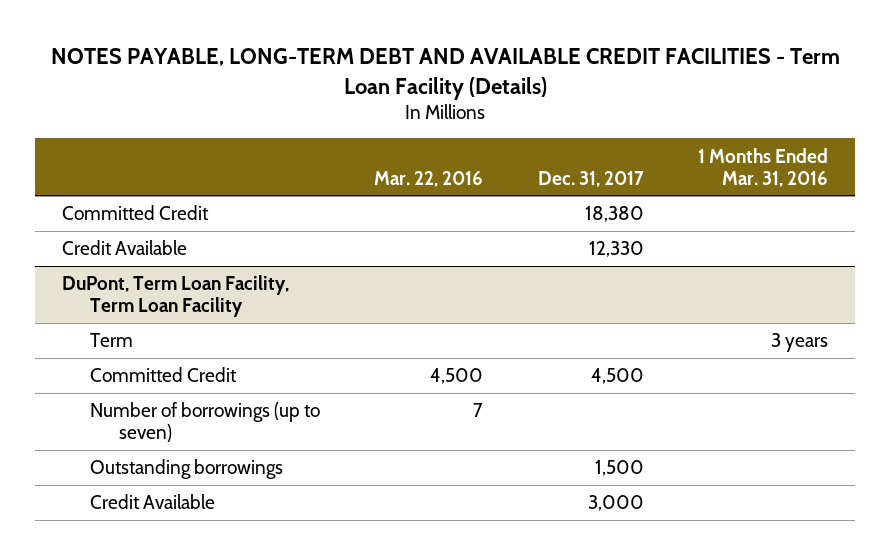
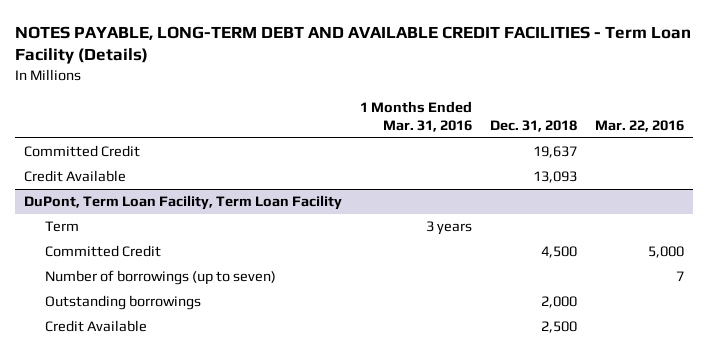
[537,170,644,187] Dec. 31, 2017 -> none
none -> [489,120,577,133] Dec. 31, 2018
[430,368,484,385] 4,500 -> [647,246,684,259] 5,000

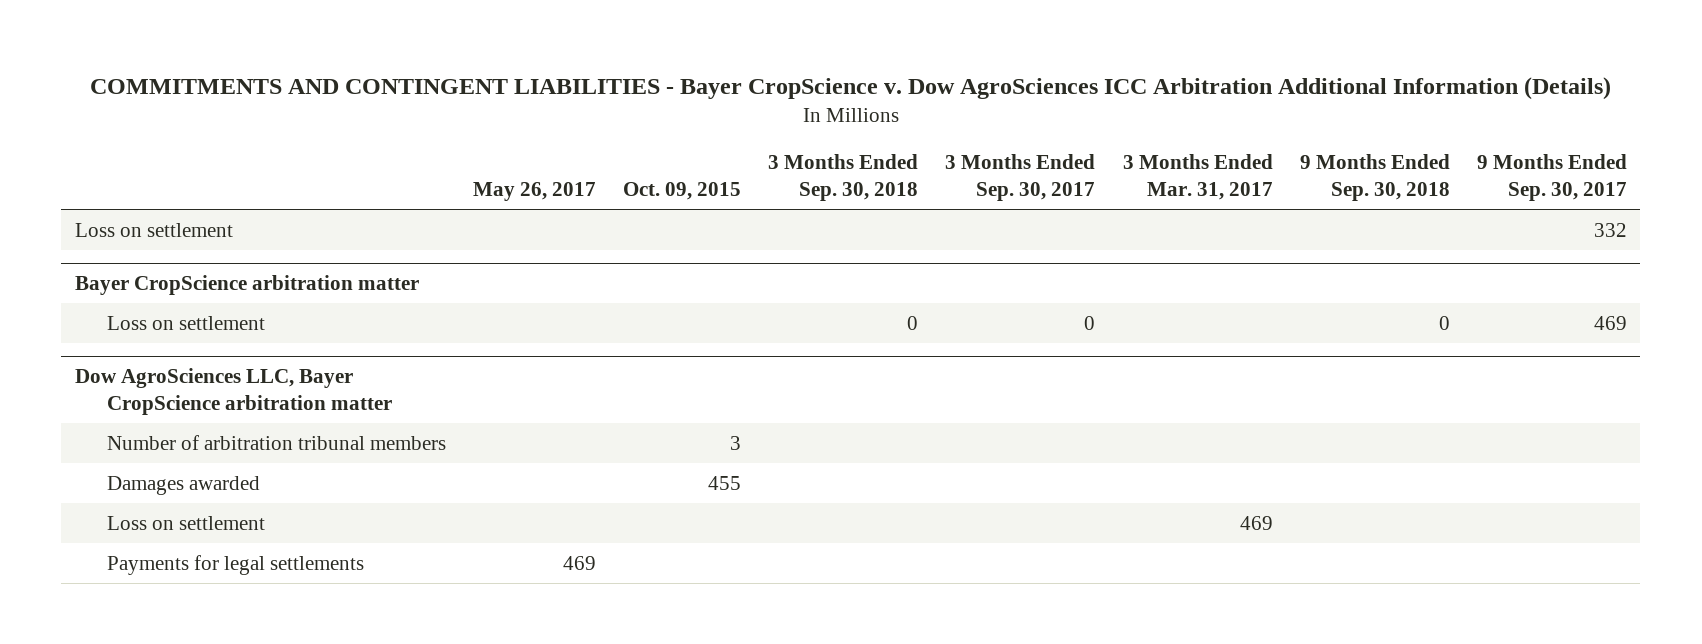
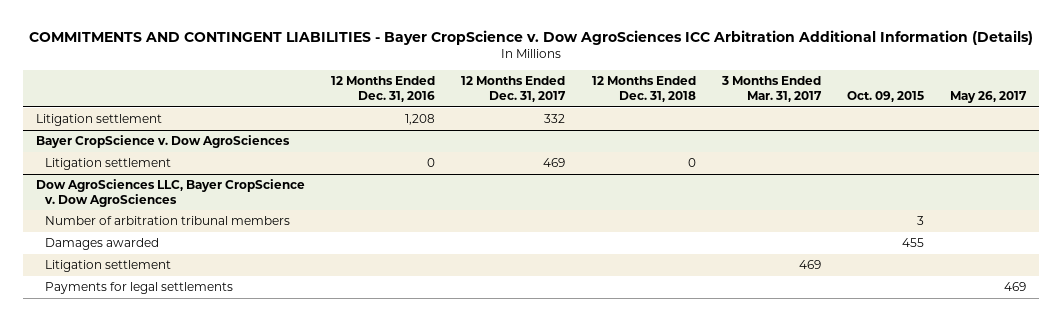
[768,154,919,201] 3 Months Ended Sep. 30, 2018 -> none
[945,154,1096,201] 3 Months Ended Sep. 30, 2017 -> none
[1299,154,1450,201] 9 Months Ended Sep. 30, 2018 -> none
[1476,154,1627,201] 9 Months Ended Sep. 30, 2017 -> none
none -> [331,76,436,102] 12 Months Ended Dec. 31, 2016
none -> [461,76,567,102] 12 Months Ended Dec. 31, 2017
none -> [591,76,696,102] 12 Months Ended Dec. 31, 2018
[74,222,233,237] Loss on settlement -> [36,114,163,127] Litigation settlement
[74,275,419,296] Bayer CropScience arbitration matter -> [36,135,291,149] Bayer CropScience v. Dow AgroSciences
[107,315,266,330] Loss on settlement -> [45,158,172,171] Litigation settlement
[74,368,393,415] Dow AgroSciences LLC, Bayer CropScience arbitration matter -> [36,179,306,207] Dow AgroSciences LLC, Bayer CropScience v. Dow AgroSciences
[107,515,266,530] Loss on settlement -> [45,260,172,273] Litigation settlement

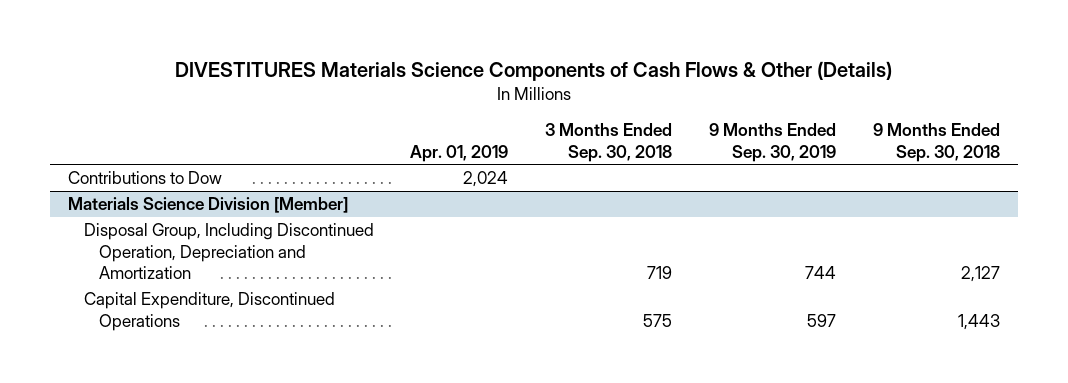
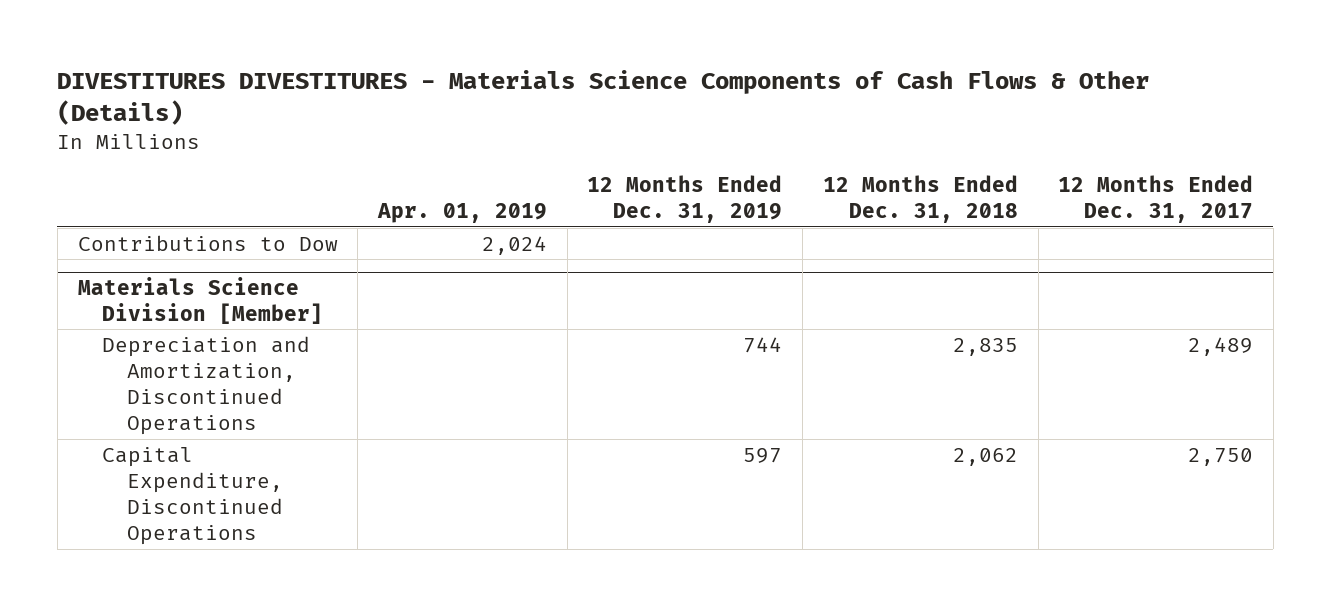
[175,60,893,81] DIVESTITURES Materials Science Components of Cash Flows & Other (Details) -> [57,70,1150,126] DIVESTITURES DIVESTITURES - Materials Science Components of Cash Flows & Other (Details)
[545,123,673,162] 3 Months Ended Sep. 30, 2018 -> none
[709,123,837,162] 9 Months Ended Sep. 30, 2019 -> none
[872,123,1000,162] 9 Months Ended Sep. 30, 2018 -> none
none -> [587,175,783,224] 12 Months Ended Dec. 31, 2019
none -> [822,175,1018,224] 12 Months Ended Dec. 31, 2018
none -> [1058,175,1254,224] 12 Months Ended Dec. 31, 2017
[83,223,374,280] Disposal Group, Including Discontinued Operation, Depreciation and Amortization -> [102,335,311,436] Depreciation and Amortization, Discontinued Operations

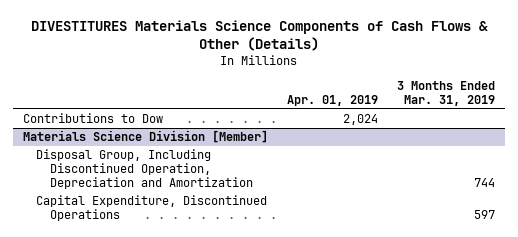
[57,70,1150,126] DIVESTITURES DIVESTITURES - Materials Science Components of Cash Flows & Other (Details) -> [30,20,488,52] DIVESTITURES Materials Science Components of Cash Flows & Other (Details)
[587,175,783,224] 12 Months Ended Dec. 31, 2019 -> none
[822,175,1018,224] 12 Months Ended Dec. 31, 2018 -> none
[1058,175,1254,224] 12 Months Ended Dec. 31, 2017 -> none
none -> [397,80,496,106] 3 Months Ended Mar. 31, 2019
[102,335,311,436] Depreciation and Amortization, Discontinued Operations -> [36,149,253,190] Disposal Group, Including Discontinued Operation, Depreciation and Amortization

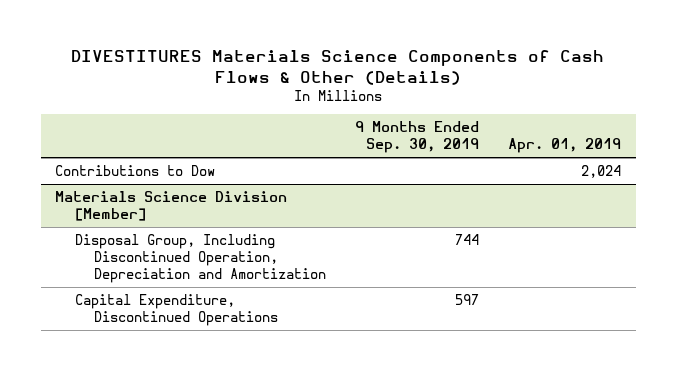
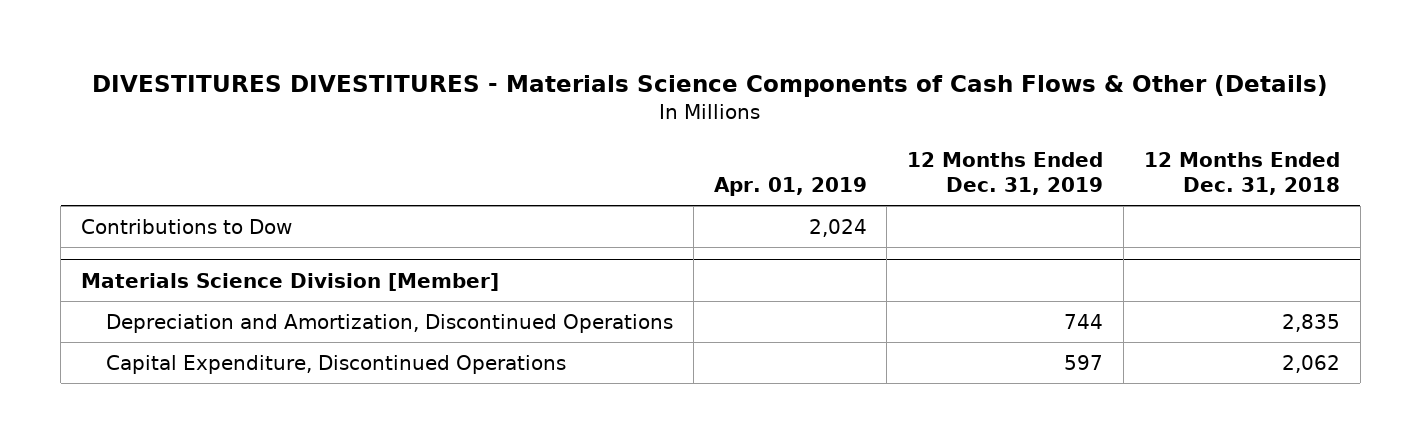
[71,49,605,85] DIVESTITURES Materials Science Components of Cash Flows & Other (Details) -> [92,74,1329,97] DIVESTITURES DIVESTITURES - Materials Science Components of Cash Flows & Other (Details)
[355,121,480,154] 9 Months Ended Sep. 30, 2019 -> none
none -> [907,151,1104,196] 12 Months Ended Dec. 31, 2019
none -> [1143,151,1340,196] 12 Months Ended Dec. 31, 2018
[74,234,326,284] Disposal Group, Including Discontinued Operation, Depreciation and Amortization -> [106,313,674,333] Depreciation and Amortization, Discontinued Operations

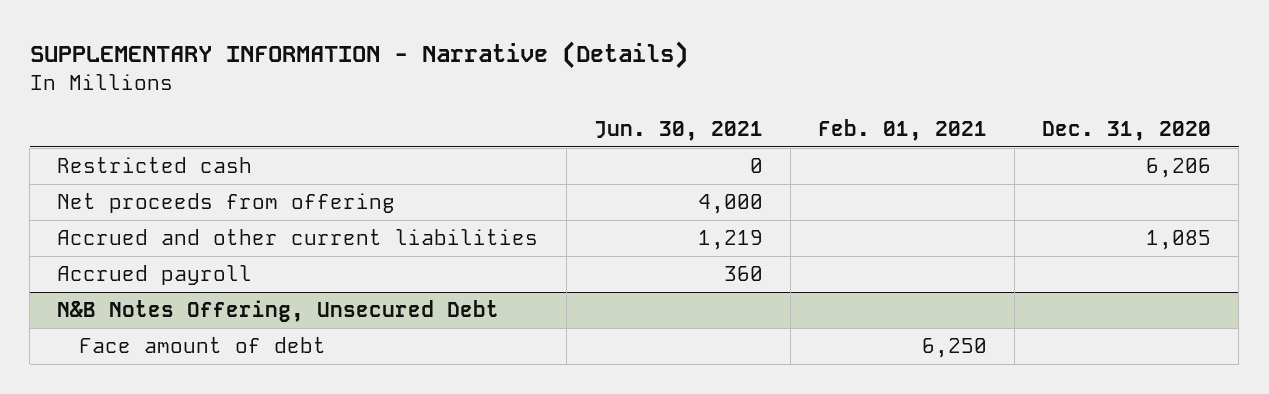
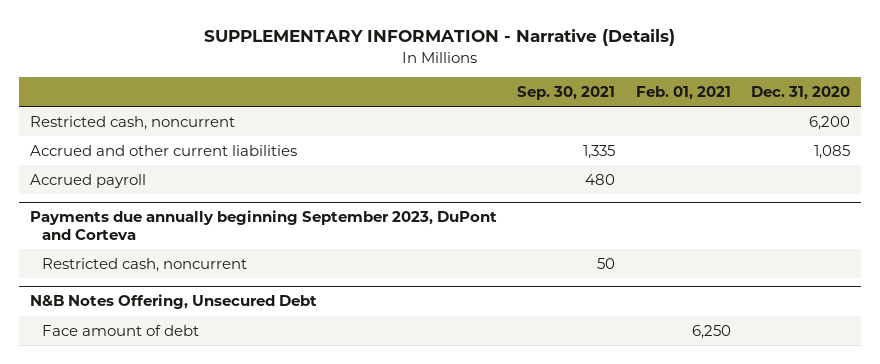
[593,120,763,141] Jun. 30, 2021 -> none
none -> [517,86,616,101] Sep. 30, 2021
[57,193,396,214] Net proceeds from offering -> none
[57,157,253,174] Restricted cash -> [29,115,235,130] Restricted cash, noncurrent
[1146,158,1212,179] 6,206 -> [809,115,851,130] 6,200
none -> [29,210,497,240] Payments due annually beginning September 2023, DuPont and Corteva
none -> [42,257,248,272] Restricted cash, noncurrent

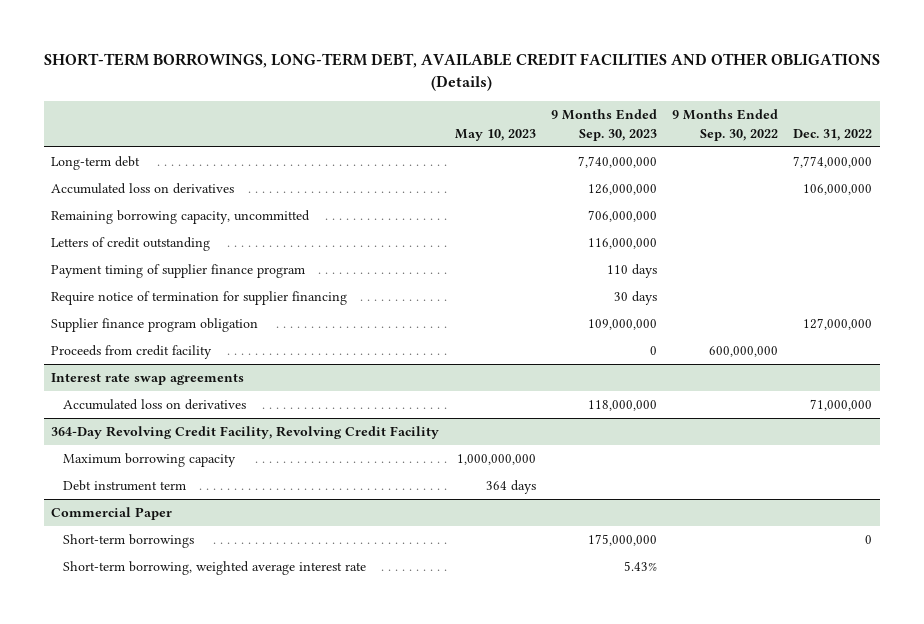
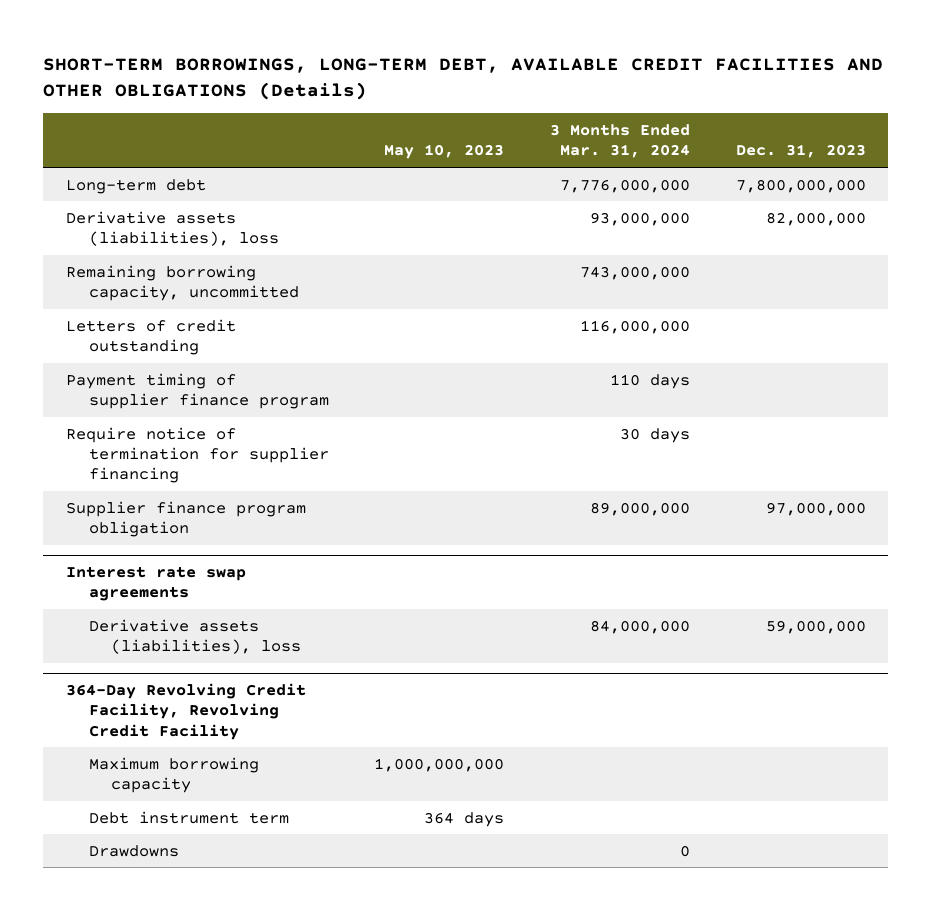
[550,109,657,141] 9 Months Ended Sep. 30, 2023 -> none
[672,109,779,141] 9 Months Ended Sep. 30, 2022 -> none
[793,128,873,141] Dec. 31, 2022 -> none
none -> [550,124,691,159] 3 Months Ended Mar. 31, 2024
none -> [735,144,866,159] Dec. 31, 2023
[51,183,235,195] Accumulated loss on derivatives -> [66,210,279,247] Derivative assets (liabilities), loss
[51,345,213,360] Proceeds from credit facility -> none
[63,399,247,411] Accumulated loss on derivatives -> [88,618,302,655] Derivative assets (liabilities), loss
[51,507,173,521] Commercial Paper -> none
[63,534,195,549] Short-term borrowings -> none
[63,561,367,576] Short-term borrowing, weighted average interest rate -> none
none -> [88,844,179,857] Drawdowns

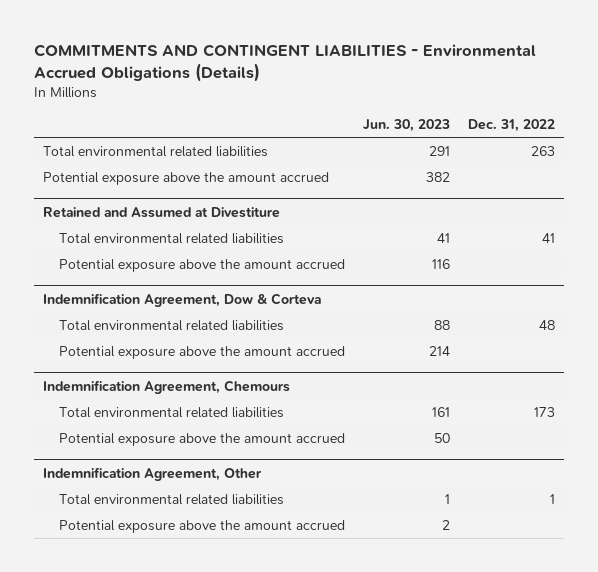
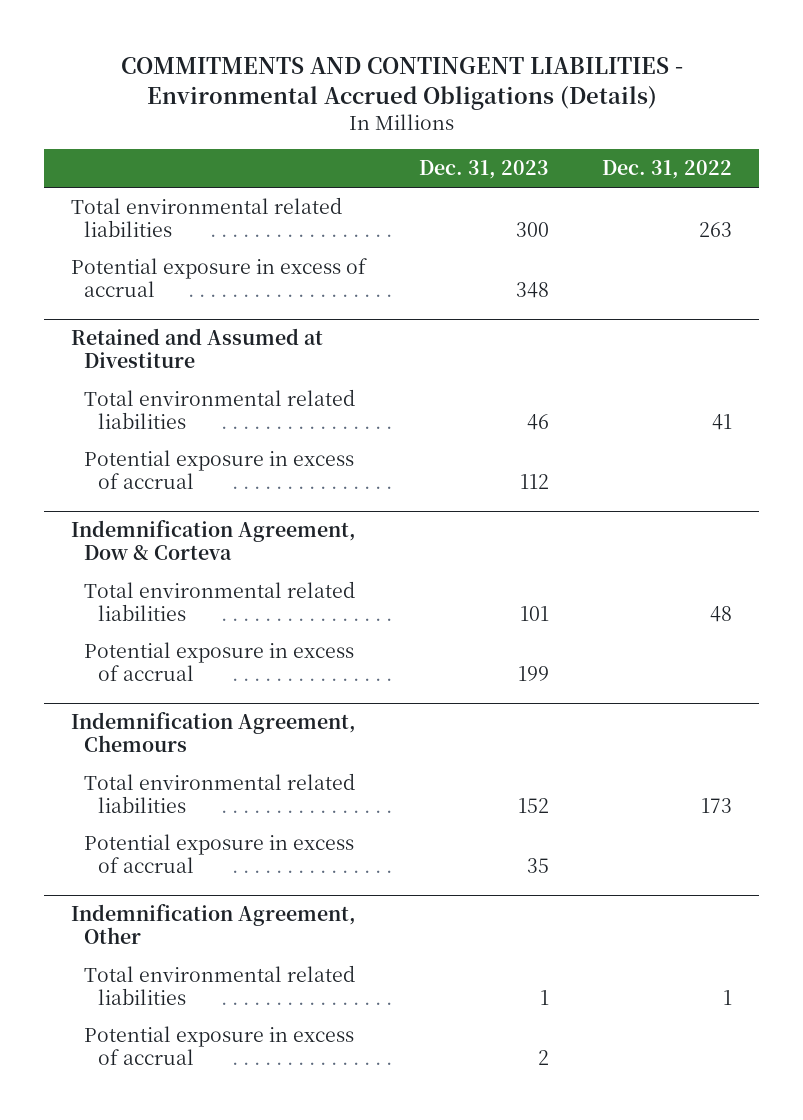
[362,119,450,133] Jun. 30, 2023 -> none
none -> [419,160,550,180] Dec. 31, 2023
[43,171,330,185] Potential exposure above the amount accrued -> [70,257,367,297] Potential exposure in excess of accrual
[59,258,346,272] Potential exposure above the amount accrued -> [84,449,355,489] Potential exposure in excess of accrual
[59,345,346,359] Potential exposure above the amount accrued -> [84,641,355,681] Potential exposure in excess of accrual
[59,432,346,446] Potential exposure above the amount accrued -> [84,833,355,873] Potential exposure in excess of accrual
[59,519,346,533] Potential exposure above the amount accrued -> [84,1025,355,1065] Potential exposure in excess of accrual

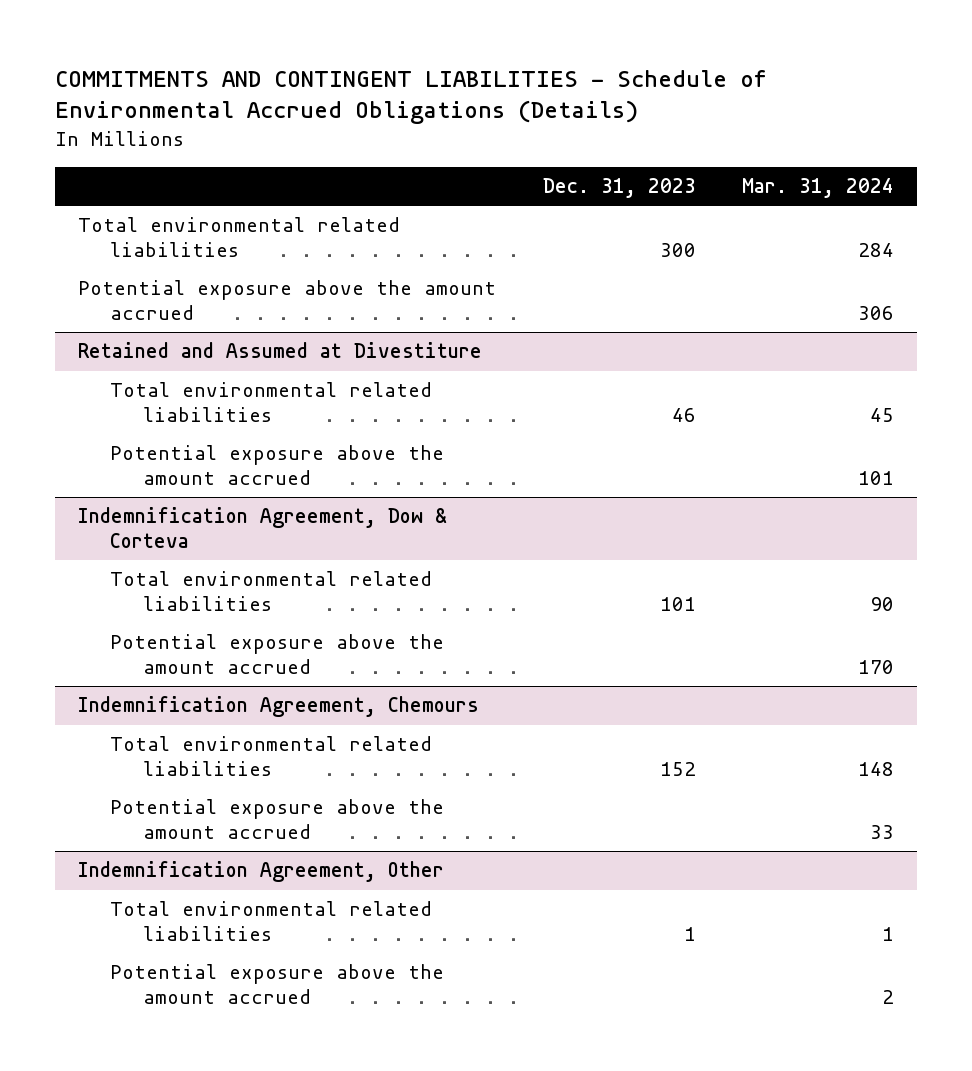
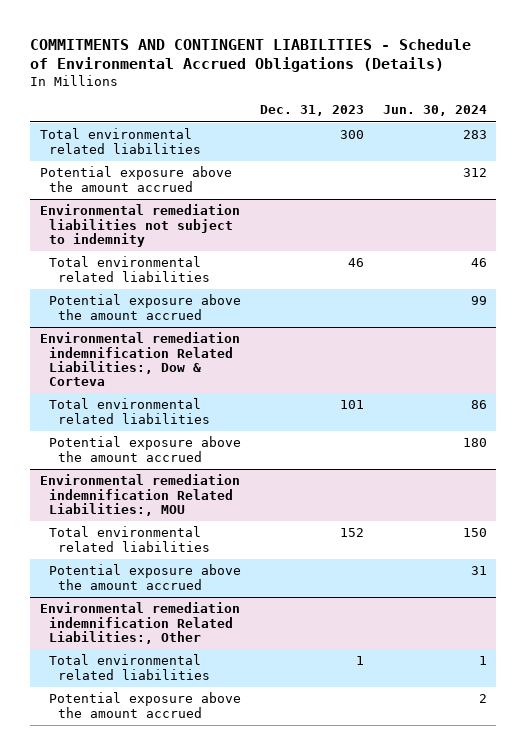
[742,177,895,198] Mar. 31, 2024 -> none
none -> [382,105,487,117] Jun. 30, 2024
[78,342,483,359] Retained and Assumed at Divestiture -> [39,204,240,247] Environmental remediation liabilities not subject to indemnity
[78,507,448,548] Indemnification Agreement, Dow & Corteva -> [39,332,240,387] Environmental remediation indemnification Related Liabilities:, Dow & Corteva
[78,696,480,718] Indemnification Agreement, Chemours -> [39,474,240,516] Environmental remediation indemnification Related Liabilities:, MOU
[78,861,445,883] Indemnification Agreement, Other -> [39,602,240,644] Environmental remediation indemnification Related Liabilities:, Other

